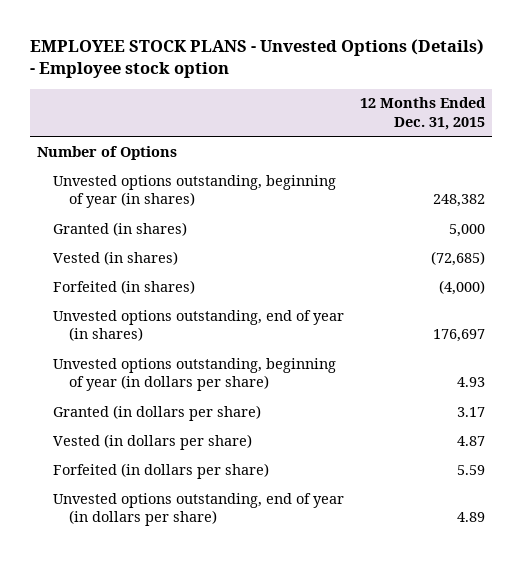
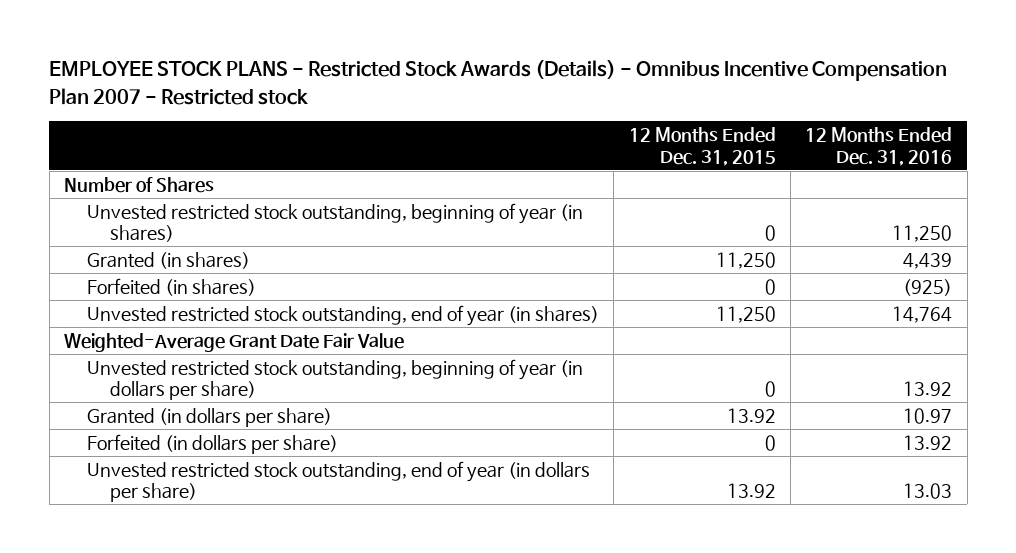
[29,38,484,79] EMPLOYEE STOCK PLANS - Unvested Options (Details) - Employee stock option -> [49,60,948,105] EMPLOYEE STOCK PLANS - Restricted Stock Awards (Details) - Omnibus Incentive Compensation Plan 2007 - Restricted stock
none -> [805,126,953,166] 12 Months Ended Dec. 31, 2016
[53,250,179,265] Vested (in shares) -> none
[53,433,253,450] Vested (in dollars per share) -> none
[37,145,178,160] Number of Options -> [63,176,214,193] Number of Shares
[53,174,337,209] Unvested options outstanding, beginning of year (in shares) -> [86,202,583,243] Unvested restricted stock outstanding, beginning of year (in shares)
[432,194,485,208] 248,382 -> [764,225,776,242] 0
[448,223,485,237] 5,000 -> [715,251,776,269] 11,250
[438,279,485,295] (4,000) -> [764,278,776,295] 0
[53,309,345,342] Unvested options outstanding, end of year (in shares) -> [86,304,599,326] Unvested restricted stock outstanding, end of year (in shares)
[432,329,485,343] 176,697 -> [715,305,776,323] 11,250
none -> [63,332,404,352] Weighted-Average Grant Date Fair Value
[53,357,337,392] Unvested options outstanding, beginning of year (in dollars per share) -> [86,358,583,401] Unvested restricted stock outstanding, beginning of year (in dollars per share)
[456,377,485,388] 4.93 -> [764,381,776,398] 0
[456,406,485,417] 3.17 -> [726,407,776,423] 13.92
[456,464,485,475] 5.59 -> [764,434,776,451] 0
[53,492,345,527] Unvested options outstanding, end of year (in dollars per share) -> [86,460,590,503] Unvested restricted stock outstanding, end of year (in dollars per share)
[456,512,485,523] 4.89 -> [726,483,776,499] 13.92

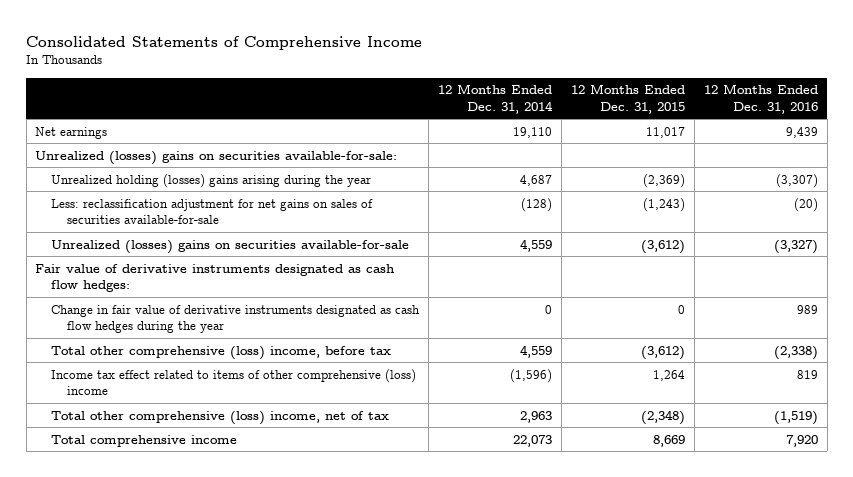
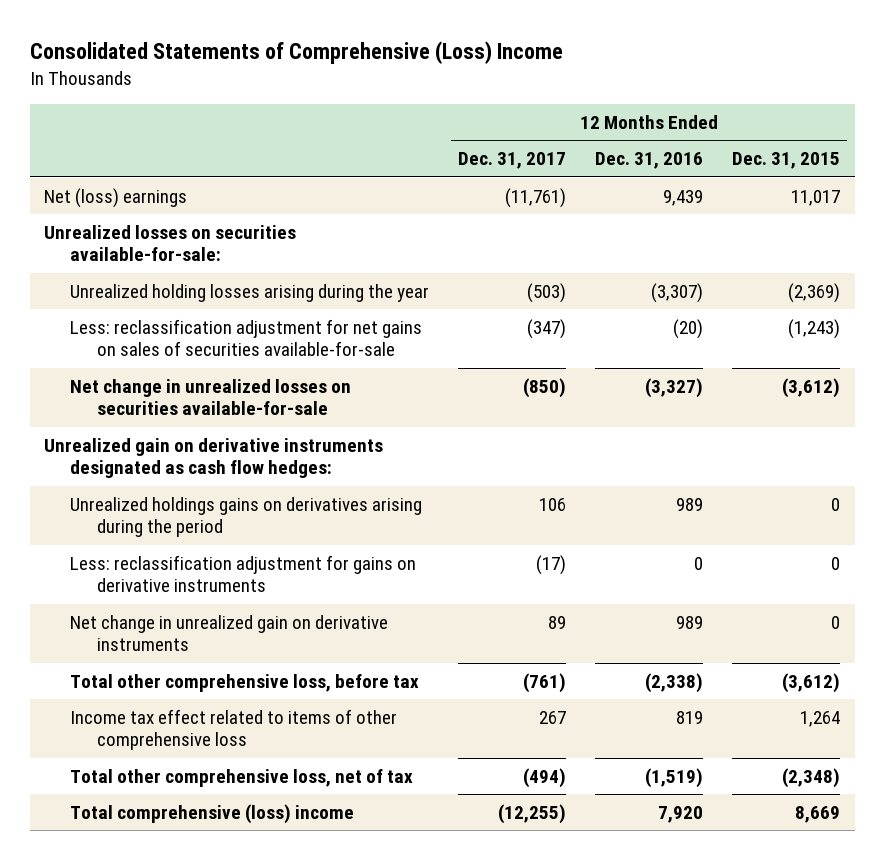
[26,35,423,50] Consolidated Statements of Comprehensive Income -> [29,41,563,65] Consolidated Statements of Comprehensive (Loss) Income
[437,84,553,114] 12 Months Ended Dec. 31, 2014 -> none
none -> [458,152,567,170] Dec. 31, 2017
[35,126,108,139] Net earnings -> [44,187,188,208] Net (loss) earnings
[35,150,398,165] Unrealized (losses) gains on securities available-for-sale: -> [44,224,297,262] Unrealized losses on securities available-for-sale:
[51,173,372,188] Unrealized holding (losses) gains arising during the year -> [70,283,430,302] Unrealized holding losses arising during the year
[51,239,410,254] Unrealized (losses) gains on securities available-for-sale -> [70,378,352,416] Net change in unrealized losses on securities available-for-sale
[35,263,395,293] Fair value of derivative instruments designated as cash flow hedges: -> [44,437,384,479] Unrealized gain on derivative instruments designated as cash flow hedges:
[51,304,421,334] Change in fair value of derivative instruments designated as cash flow hedges during the year -> [70,496,423,538] Unrealized holdings gains on derivatives arising during the period
none -> [70,554,417,593] Less: reclassification adjustment for gains on derivative instruments
none -> [70,614,389,652] Net change in unrealized gain on derivative instruments
[51,345,392,360] Total other comprehensive (loss) income, before tax -> [70,673,420,692] Total other comprehensive loss, before tax
[51,368,417,396] Income tax effect related to items of other comprehensive (loss) income -> [70,708,398,751] Income tax effect related to items of other comprehensive loss
[51,410,390,425] Total other comprehensive (loss) income, net of tax -> [70,768,414,787] Total other comprehensive loss, net of tax
[51,434,238,447] Total comprehensive income -> [70,803,355,824] Total comprehensive (loss) income

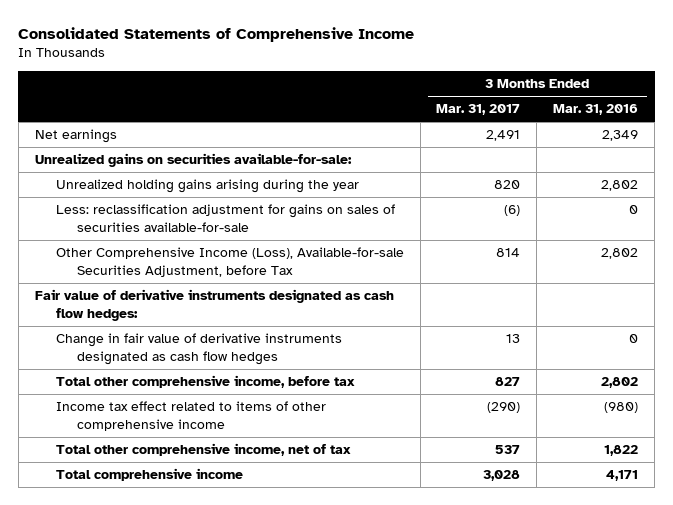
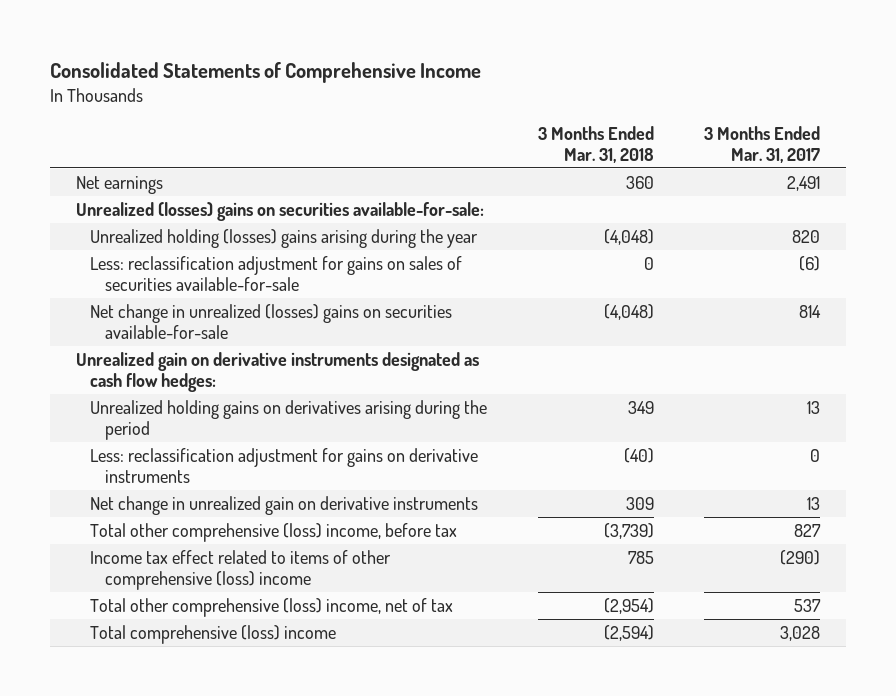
[553,104,639,116] Mar. 31, 2016 -> none
none -> [537,125,654,163] 3 Months Ended Mar. 31, 2018
[34,153,352,168] Unrealized gains on securities available-for-sale: -> [75,202,484,222] Unrealized (losses) gains on securities available-for-sale:
[55,179,359,194] Unrealized holding gains arising during the year -> [90,229,479,249] Unrealized holding (losses) gains arising during the year
[55,247,404,277] Other Comprehensive Income (Loss), Available-for-sale Securities Adjustment, before Tax -> [90,304,453,339] Net change in unrealized (losses) gains on securities available-for-sale
[34,289,394,321] Fair value of derivative instruments designated as cash flow hedges: -> [75,352,479,392] Unrealized gain on derivative instruments designated as cash flow hedges:
[55,333,342,365] Change in fair value of derivative instruments designated as cash flow hedges -> [90,400,488,440] Unrealized holding gains on derivatives arising during the period
none -> [90,448,479,483] Less: reclassification adjustment for gains on derivative instruments
none -> [90,496,479,516] Net change in unrealized gain on derivative instruments
[55,375,355,389] Total other comprehensive income, before tax -> [90,523,458,543] Total other comprehensive (loss) income, before tax
[55,401,326,431] Income tax effect related to items of other comprehensive income -> [90,550,392,590] Income tax effect related to items of other comprehensive (loss) income
[55,443,351,457] Total other comprehensive income, net of tax -> [90,598,454,618] Total other comprehensive (loss) income, net of tax
[55,468,243,482] Total comprehensive income -> [90,625,337,645] Total comprehensive (loss) income

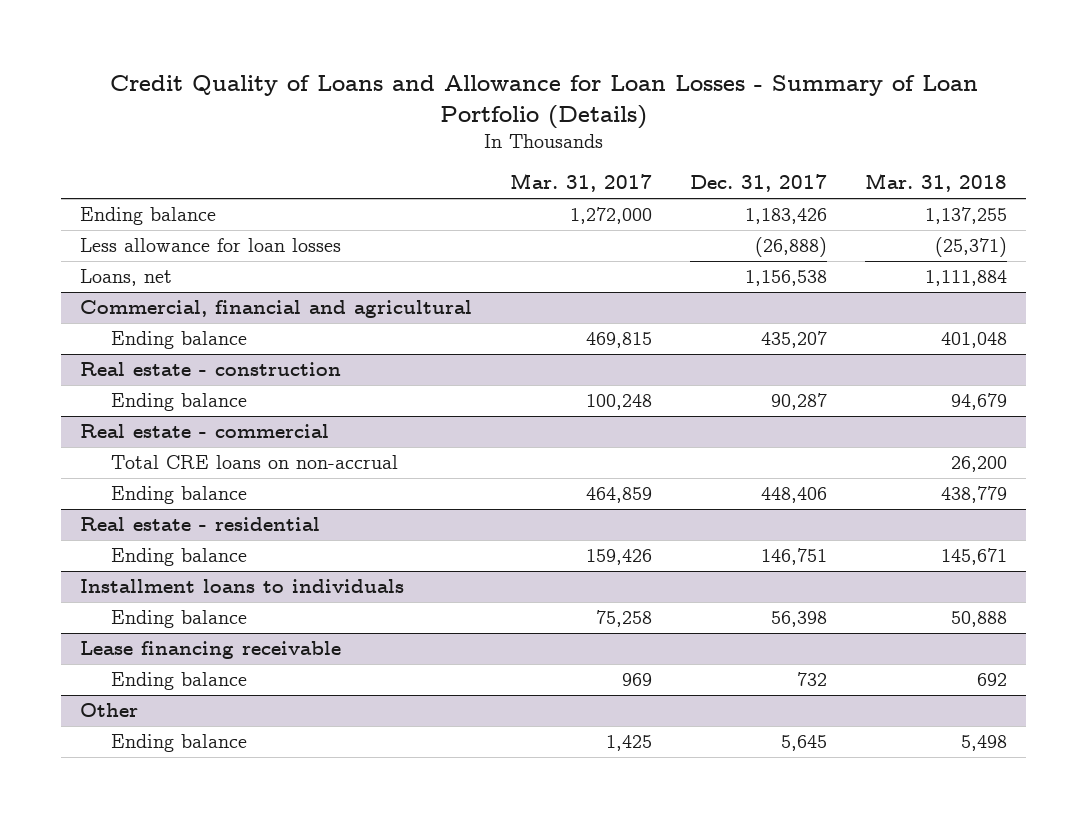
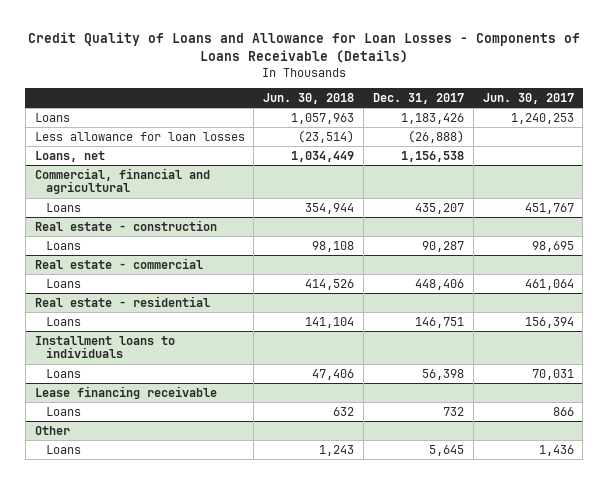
[109,75,978,129] Credit Quality of Loans and Allowance for Loan Losses - Summary of Loan Portfolio (Details) -> [28,32,581,63] Credit Quality of Loans and Allowance for Loan Losses - Components of Loans Receivable (Details)
[510,173,653,193] Mar. 31, 2017 -> none
[864,173,1007,193] Mar. 31, 2018 -> none
none -> [263,92,355,104] Jun. 30, 2018
none -> [482,92,574,104] Jun. 30, 2017
[80,207,217,226] Ending balance -> [34,112,70,122] Loans
[111,331,248,350] Ending balance -> [45,202,81,212] Loans
[111,393,248,412] Ending balance -> [45,240,81,250] Loans
[111,455,399,470] Total CRE loans on non-accrual -> none
[111,486,248,505] Ending balance -> [45,278,81,288] Loans
[111,548,248,567] Ending balance -> [45,316,81,326] Loans
[111,610,248,629] Ending balance -> [45,368,81,378] Loans
[111,672,248,691] Ending balance -> [45,406,81,416] Loans
[111,734,248,753] Ending balance -> [45,444,81,454] Loans

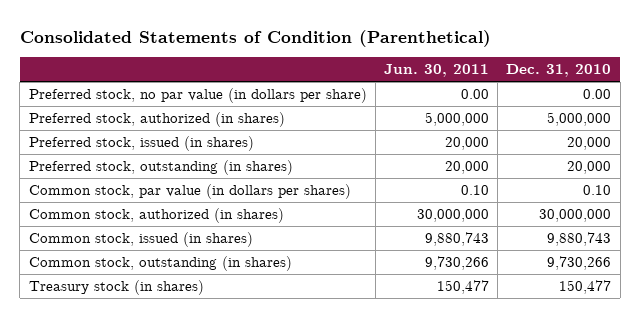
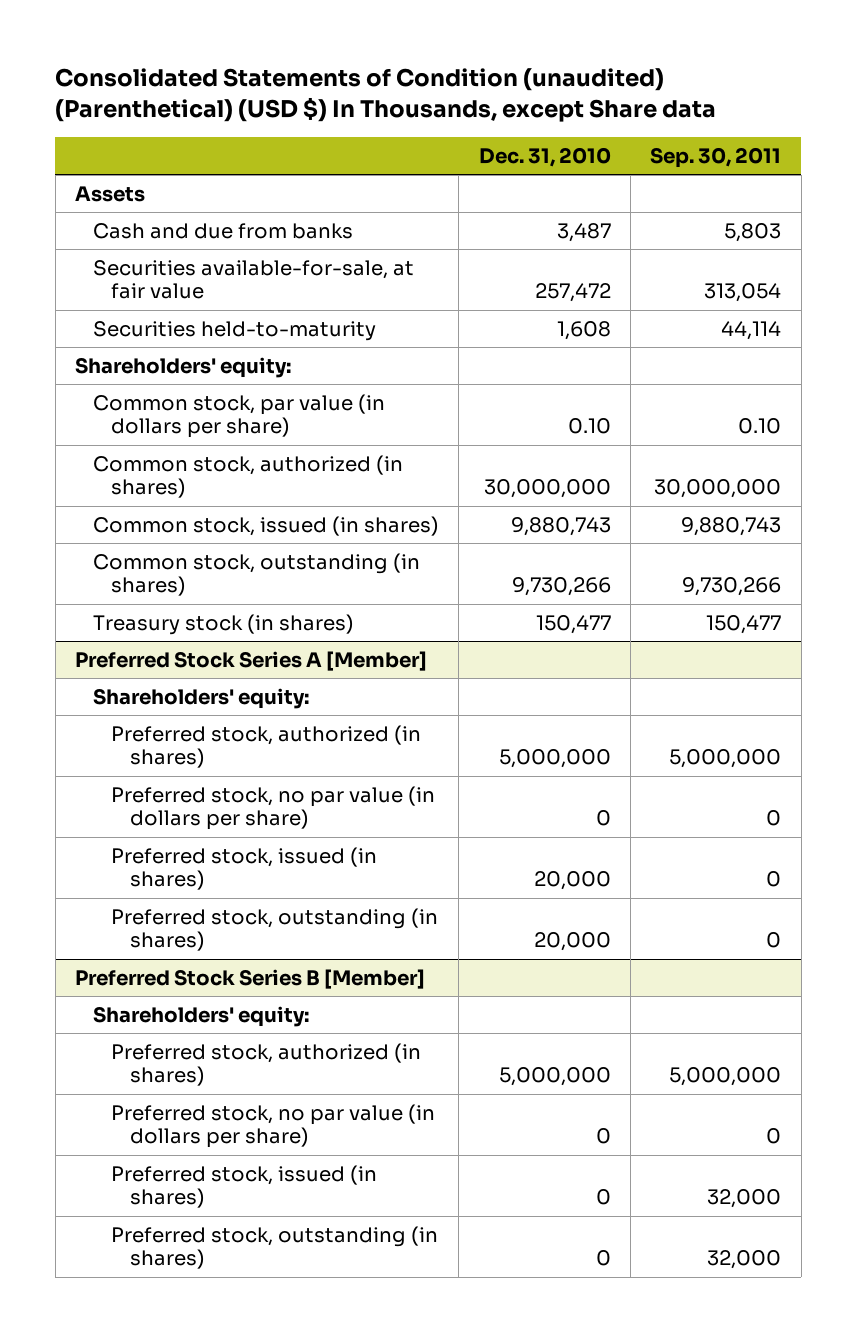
[19,29,491,47] Consolidated Statements of Condition (Parenthetical) -> [55,67,717,122] Consolidated Statements of Condition (unaudited) (Parenthetical) (USD $) In Thousands, except Share data
[384,64,490,78] Jun. 30, 2011 -> none
none -> [650,146,782,168] Sep. 30, 2011
[28,88,367,104] Preferred stock, no par value (in dollars per share) -> none
[28,112,285,128] Preferred stock, authorized (in shares) -> none
[28,136,254,152] Preferred stock, issued (in shares) -> none
[28,160,293,176] Preferred stock, outstanding (in shares) -> none
none -> [74,185,145,202] Assets
none -> [93,222,354,239] Cash and due from banks
none -> [93,259,415,300] Securities available-for-sale, at fair value
none -> [93,320,377,341] Securities held-to-maturity
none -> [74,356,291,378] Shareholders' equity:
[28,184,351,200] Common stock, par value (in dollars per shares) -> [93,393,386,439] Common stock, par value (in dollars per share)
none -> [74,650,427,671] Preferred Stock Series A [Member]
none -> [93,687,310,709] Shareholders' equity:
none -> [111,724,422,769] Preferred stock, authorized (in shares)
none -> [111,785,436,831] Preferred stock, no par value (in dollars per share)
none -> [111,846,378,891] Preferred stock, issued (in shares)
none -> [111,907,439,952] Preferred stock, outstanding (in shares)
none -> [74,968,425,989] Preferred Stock Series B [Member]
none -> [93,1005,310,1027] Shareholders' equity:
none -> [111,1042,422,1087] Preferred stock, authorized (in shares)
none -> [111,1103,436,1149] Preferred stock, no par value (in dollars per share)
none -> [111,1164,378,1209] Preferred stock, issued (in shares)
none -> [111,1225,439,1270] Preferred stock, outstanding (in shares)

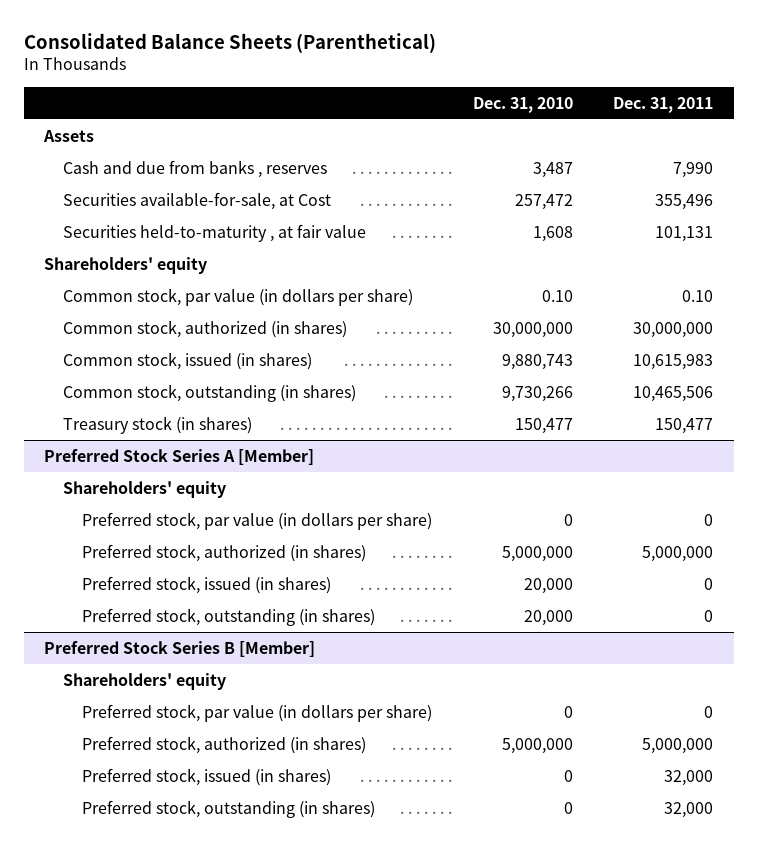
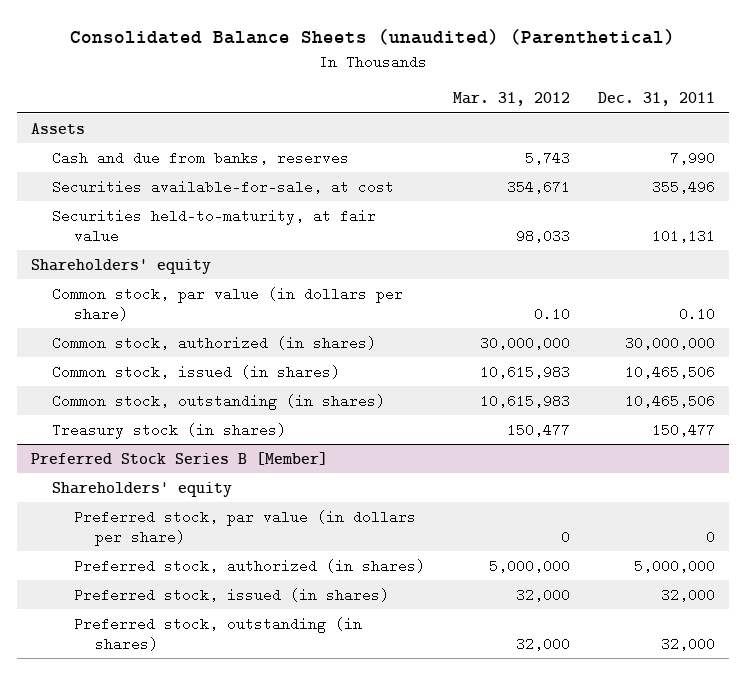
[23,32,436,53] Consolidated Balance Sheets (Parenthetical) -> [69,29,675,46] Consolidated Balance Sheets (unaudited) (Parenthetical)
[472,96,573,113] Dec. 31, 2010 -> none
none -> [452,92,570,107] Mar. 31, 2012
[62,159,327,178] Cash and due from banks , reserves -> [52,150,350,165] Cash and due from banks, reserves
[62,191,331,210] Securities available-for-sale, at Cost -> [52,179,395,194] Securities available-for-sale, at cost
[62,223,366,242] Securities held-to-maturity , at fair value -> [52,208,377,243] Securities held-to-maturity, at fair value
[633,353,714,370] 10,615,983 -> [624,364,715,379] 10,465,506
[44,448,315,465] Preferred Stock Series A [Member] -> none
[62,480,226,498] Shareholders' equity -> none
[81,511,432,530] Preferred stock, par value (in dollars per share) -> none
[81,543,366,562] Preferred stock, authorized (in shares) -> none
[81,575,331,594] Preferred stock, issued (in shares) -> none
[81,607,375,626] Preferred stock, outstanding (in shares) -> none

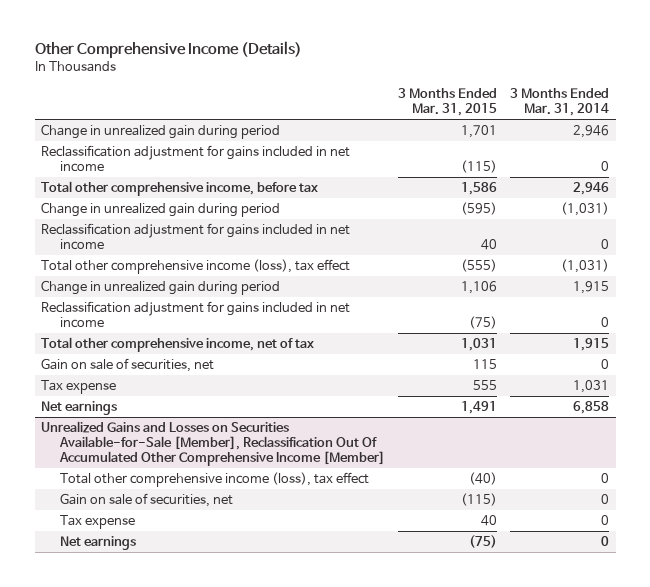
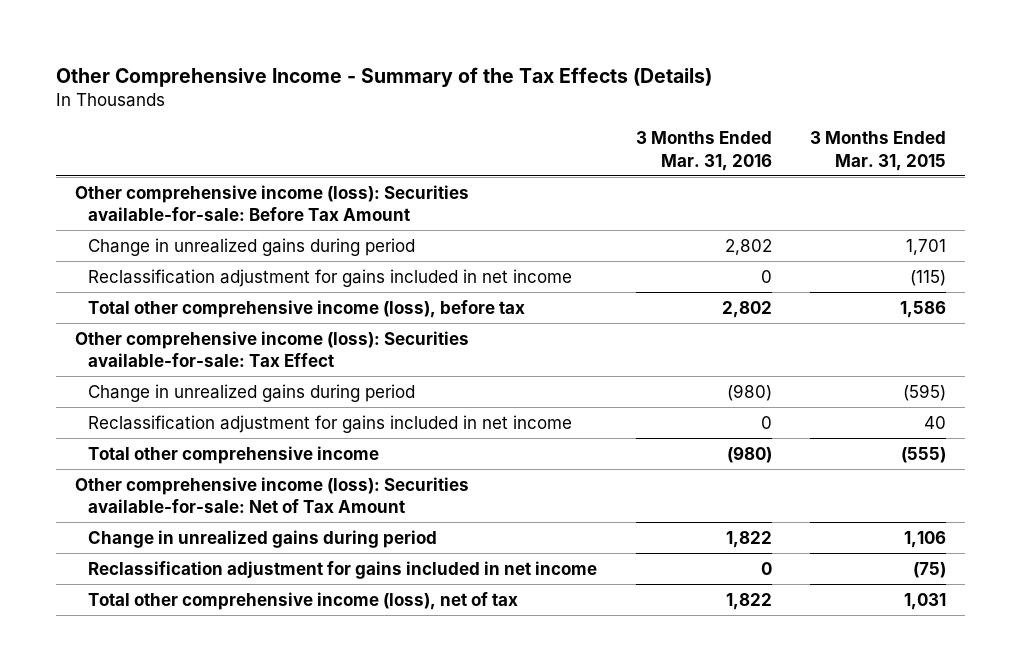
[34,40,302,58] Other Comprehensive Income (Details) -> [55,66,712,87] Other Comprehensive Income - Summary of the Tax Effects (Details)
[510,88,610,117] 3 Months Ended Mar. 31, 2014 -> none
none -> [635,131,772,171] 3 Months Ended Mar. 31, 2016
none -> [75,184,470,221] Other comprehensive income (loss): Securities available-for-sale: Before Tax Amount
[41,124,281,140] Change in unrealized gain during period -> [88,237,416,256] Change in unrealized gains during period
[41,181,319,197] Total other comprehensive income, before tax -> [88,299,526,318] Total other comprehensive income (loss), before tax
none -> [75,330,470,367] Other comprehensive income (loss): Securities available-for-sale: Tax Effect
[41,202,281,218] Change in unrealized gain during period -> [88,383,416,402] Change in unrealized gains during period
[41,259,351,275] Total other comprehensive income (loss), tax effect -> [88,445,380,464] Total other comprehensive income
none -> [75,476,470,513] Other comprehensive income (loss): Securities available-for-sale: Net of Tax Amount
[41,280,281,296] Change in unrealized gain during period -> [88,529,438,548] Change in unrealized gains during period
[41,358,215,373] Gain on sale of securities, net -> none
[41,380,117,395] Tax expense -> none
[41,401,118,416] Net earnings -> none
[41,421,386,466] Unrealized Gains and Losses on Securities Available-for-Sale [Member], Reclassification Out Of Accumulated Other Comprehensive Income [Member] -> none
[60,472,370,488] Total other comprehensive income (loss), tax effect -> none
[60,493,234,508] Gain on sale of securities, net -> none
[60,515,136,530] Tax expense -> none
[60,536,137,551] Net earnings -> none
[41,337,315,353] Total other comprehensive income, net of tax -> [88,591,519,610] Total other comprehensive income (loss), net of tax

